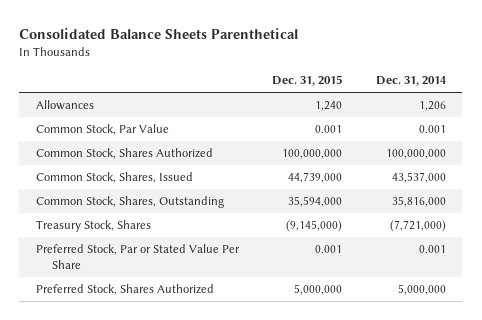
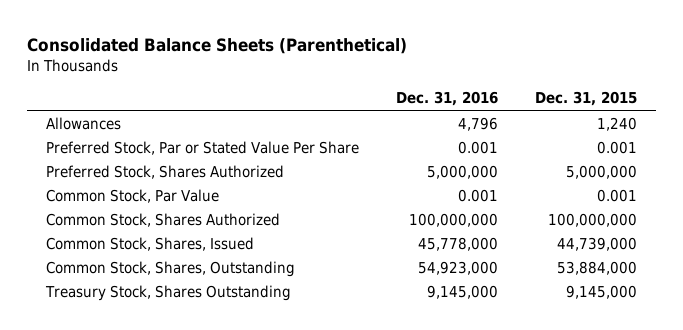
[19,27,299,39] Consolidated Balance Sheets Parenthetical -> [27,37,408,54] Consolidated Balance Sheets (Parenthetical)
[375,76,447,87] Dec. 31, 2014 -> none
none -> [396,91,499,107] Dec. 31, 2016
[35,244,240,269] Preferred Stock, Par or Stated Value Per Share -> [45,140,359,155] Preferred Stock, Par or Stated Value Per Share
[35,284,214,296] Preferred Stock, Shares Authorized -> [45,164,284,179] Preferred Stock, Shares Authorized
[288,196,343,208] 35,594,000 -> [557,260,638,275] 53,884,000
[35,220,151,233] Treasury Stock, Shares -> [44,284,291,301] Treasury Stock, Shares Outstanding
[286,220,343,233] (9,145,000) -> [566,284,638,299] 9,145,000

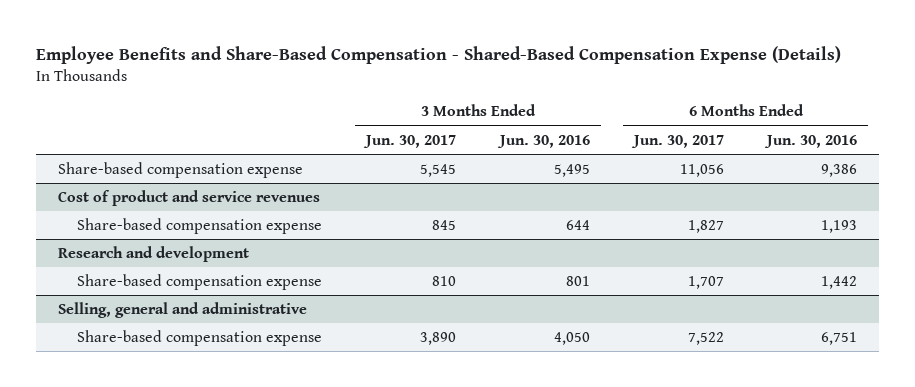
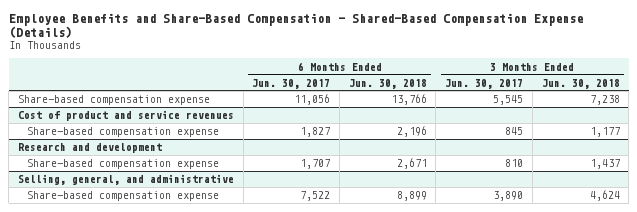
[496,134,590,148] Jun. 30, 2016 -> none
[764,134,858,148] Jun. 30, 2016 -> none
none -> [348,78,427,89] Jun. 30, 2018
none -> [541,78,620,89] Jun. 30, 2018
[57,302,307,319] Selling, general and administrative -> [17,174,234,186] Selling, general, and administrative

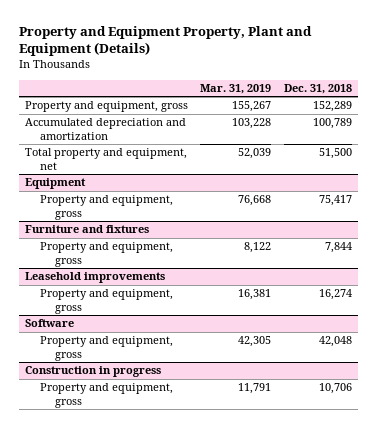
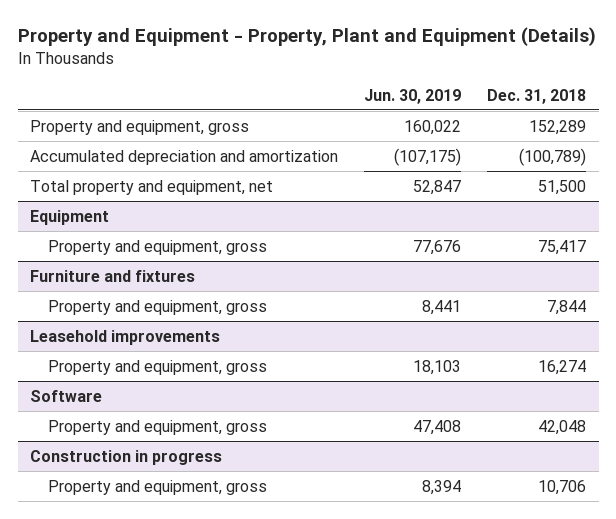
[18,25,312,57] Property and Equipment Property, Plant and Equipment (Details) -> [17,27,596,47] Property and Equipment - Property, Plant and Equipment (Details)
[200,83,272,94] Mar. 31, 2019 -> none
none -> [364,88,462,104] Jun. 30, 2019
[312,118,352,130] 100,789 -> [519,147,587,166] (100,789)

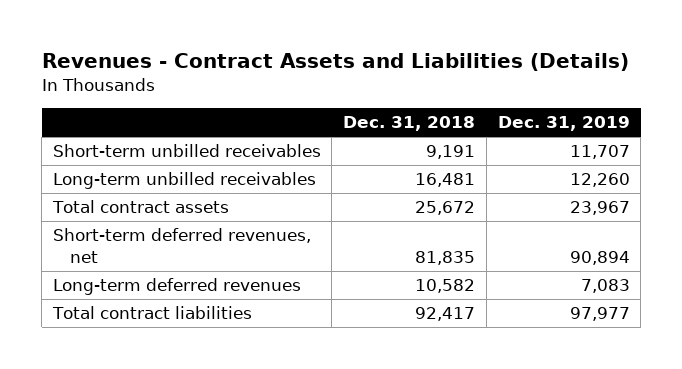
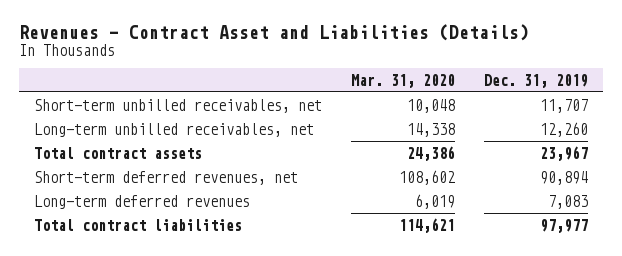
[41,52,629,71] Revenues - Contract Assets and Liabilities (Details) -> [19,23,530,41] Revenues - Contract Asset and Liabilities (Details)
[343,116,476,132] Dec. 31, 2018 -> none
none -> [351,73,456,88] Mar. 31, 2020
[52,144,321,158] Short-term unbilled receivables -> [34,98,323,113] Short-term unbilled receivables, net
[52,172,316,190] Long-term unbilled receivables -> [34,122,315,137] Long-term unbilled receivables, net

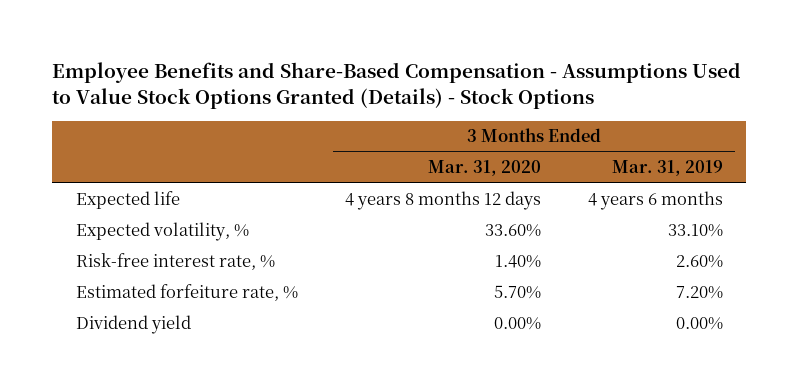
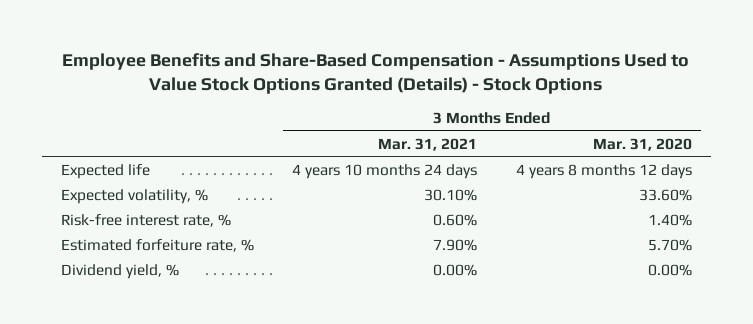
[611,160,723,177] Mar. 31, 2019 -> none
none -> [378,137,478,151] Mar. 31, 2021
[75,314,191,334] Dividend yield -> [61,263,180,279] Dividend yield, %

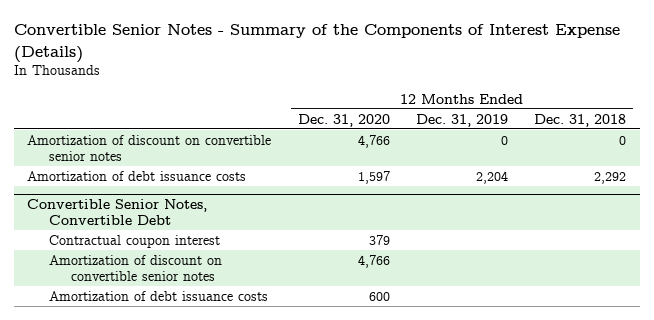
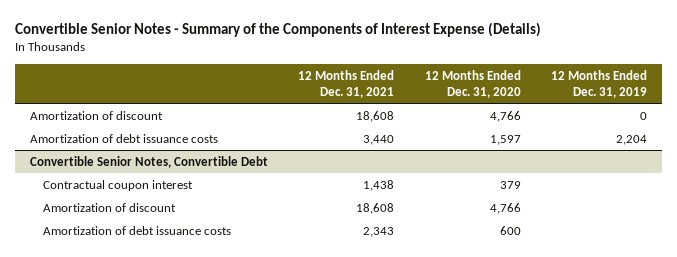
[534,113,627,127] Dec. 31, 2018 -> none
none -> [298,69,395,98] 12 Months Ended Dec. 31, 2021
[27,134,272,161] Amortization of discount on convertible senior notes -> [29,110,163,120] Amortization of discount
[49,254,223,281] Amortization of discount on convertible senior notes -> [43,202,177,212] Amortization of discount

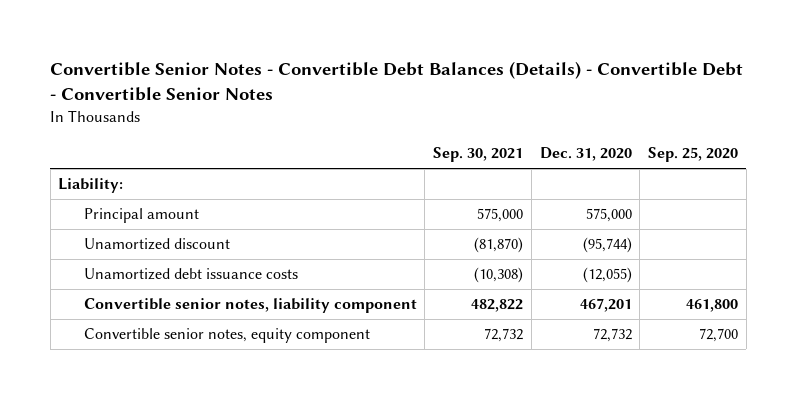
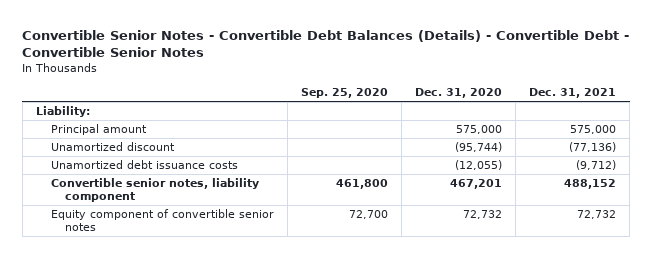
[433,147,524,163] Sep. 30, 2021 -> none
none -> [529,88,617,99] Dec. 31, 2021
[83,328,370,344] Convertible senior notes, equity component -> [50,209,274,232] Equity component of convertible senior notes

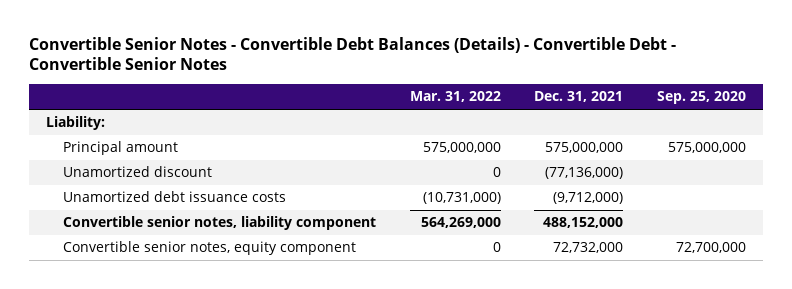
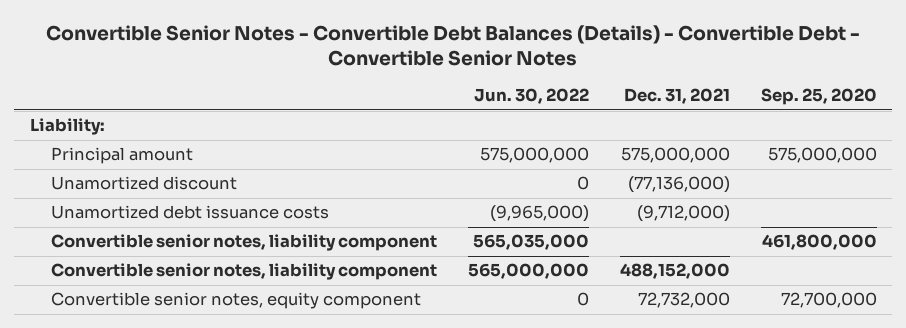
[409,91,501,103] Mar. 31, 2022 -> none
none -> [473,88,589,105] Jun. 30, 2022
none -> [51,234,438,252] Convertible senior notes, liability component

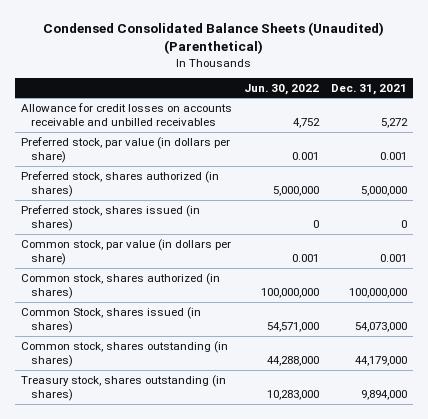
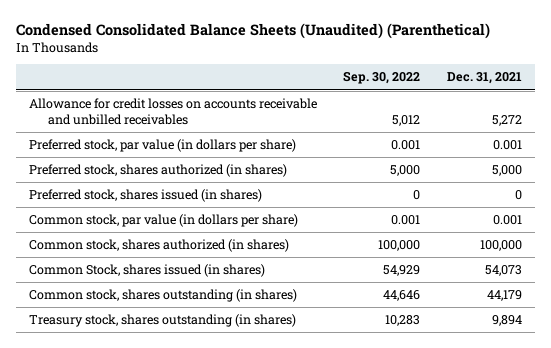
[243,83,319,95] Jun. 30, 2022 -> none
none -> [343,71,421,85] Sep. 30, 2022
[361,186,408,197] 5,000,000 -> [491,165,522,177] 5,000
[349,288,408,299] 100,000,000 -> [479,240,522,252] 100,000
[355,322,408,333] 54,073,000 -> [484,265,522,277] 54,073
[355,356,408,367] 44,179,000 -> [486,290,522,302] 44,179
[361,390,408,401] 9,894,000 -> [491,315,522,327] 9,894

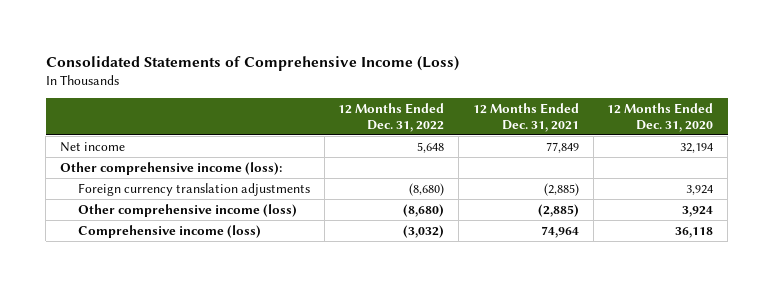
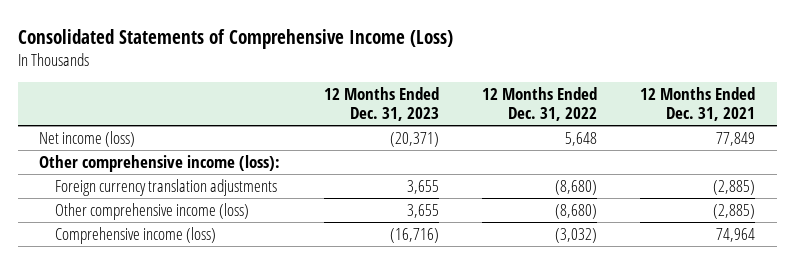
[607,103,714,132] 12 Months Ended Dec. 31, 2020 -> none
none -> [323,86,439,122] 12 Months Ended Dec. 31, 2023
[60,141,126,152] Net income -> [39,130,136,147] Net income (loss)

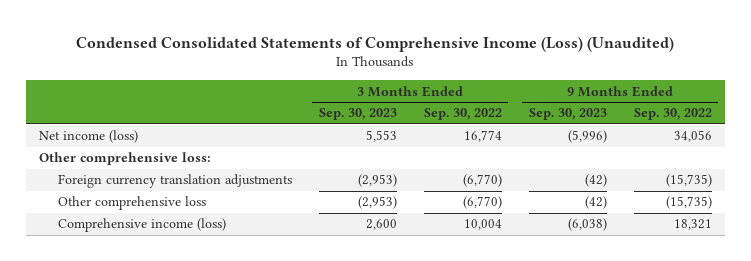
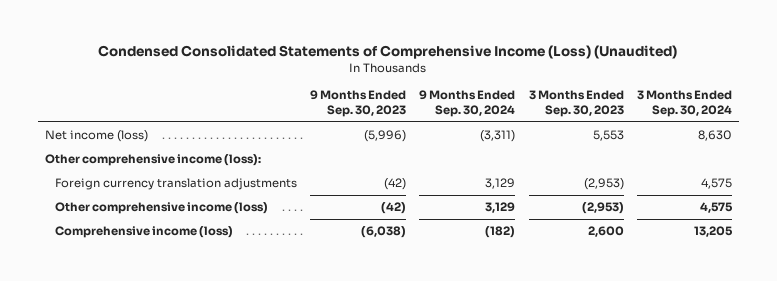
[423,108,502,121] Sep. 30, 2022 -> none
[633,108,712,121] Sep. 30, 2022 -> none
none -> [419,90,516,117] 9 Months Ended Sep. 30, 2024
none -> [637,90,733,117] 3 Months Ended Sep. 30, 2024
[39,152,212,166] Other comprehensive loss: -> [44,154,261,167] Other comprehensive income (loss):
[57,196,206,211] Other comprehensive loss -> [54,202,268,215] Other comprehensive income (loss)

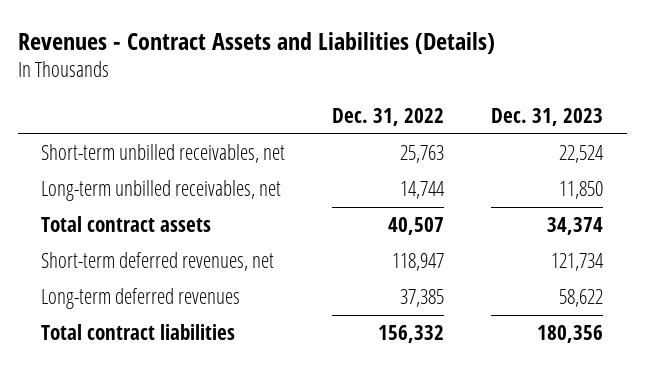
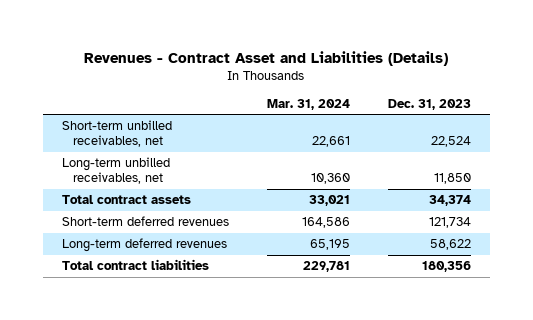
[17,31,495,54] Revenues - Contract Assets and Liabilities (Details) -> [84,50,449,66] Revenues - Contract Asset and Liabilities (Details)
[332,107,445,126] Dec. 31, 2022 -> none
none -> [266,98,350,110] Mar. 31, 2024
[41,252,275,272] Short-term deferred revenues, net -> [61,216,229,227] Short-term deferred revenues

